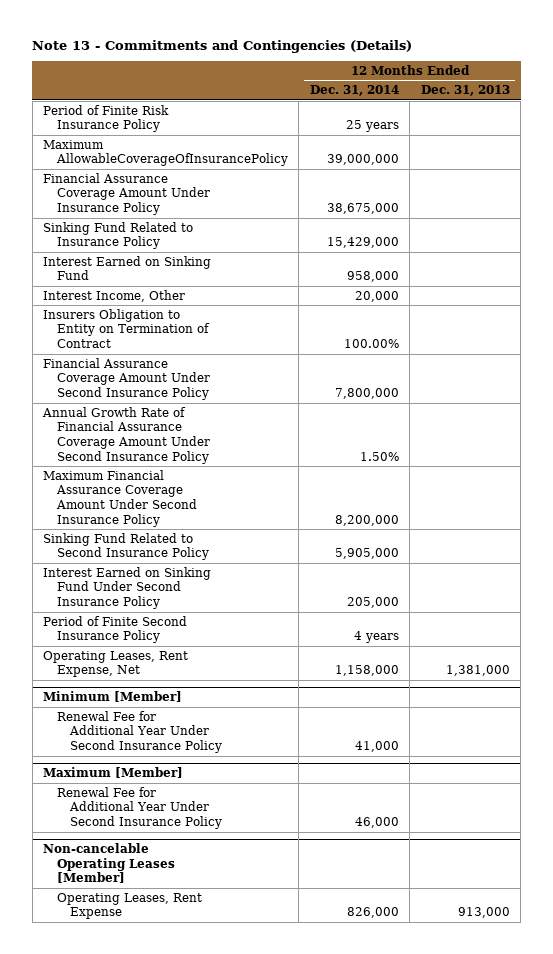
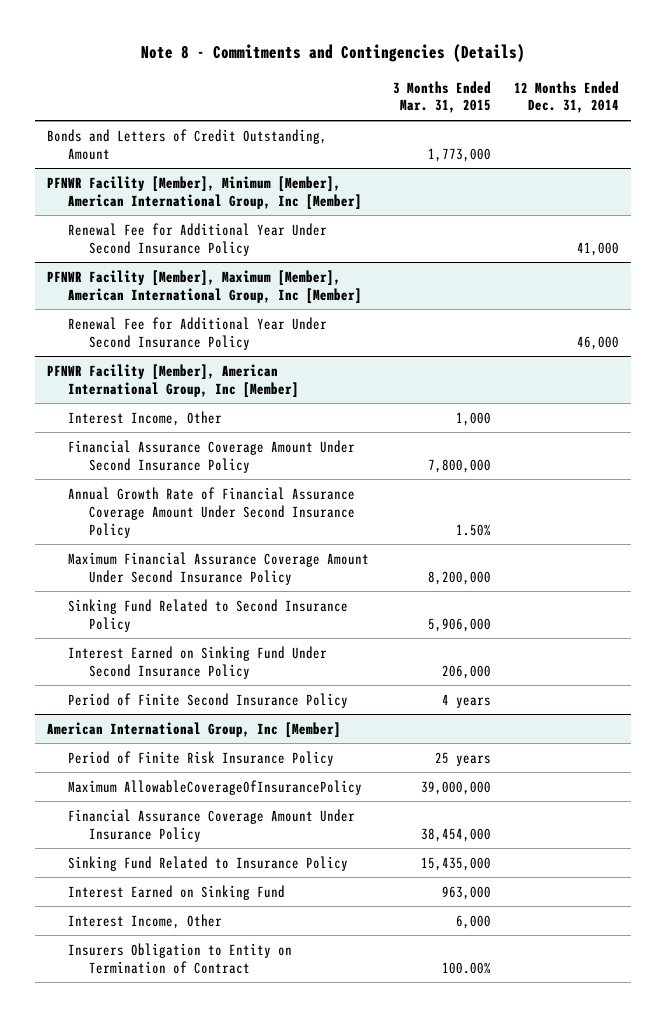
[32,39,413,53] Note 13 - Commitments and Contingencies (Details) -> [141,44,526,63] Note 8 - Commitments and Contingencies (Details)
[420,85,510,97] Dec. 31, 2013 -> none
none -> [392,80,491,114] 3 Months Ended Mar. 31, 2015
[43,104,170,133] Period of Finite Risk Insurance Policy -> none
[43,139,288,167] Maximum AllowableCoverageOfInsurancePolicy -> none
[43,172,210,216] Financial Assurance Coverage Amount Under Insurance Policy -> none
[43,221,194,250] Sinking Fund Related to Insurance Policy -> none
[43,255,212,281] Interest Earned on Sinking Fund -> none
[43,289,186,302] Interest Income, Other -> none
[43,308,210,349] Insurers Obligation to Entity on Termination of Contract -> none
[43,357,210,401] Financial Assurance Coverage Amount Under Second Insurance Policy -> none
[42,406,210,464] Annual Growth Rate of Financial Assurance Coverage Amount Under Second Insurance Policy -> none
[43,469,197,527] Maximum Financial Assurance Coverage Amount Under Second Insurance Policy -> none
[43,532,209,561] Sinking Fund Related to Second Insurance Policy -> none
[43,566,212,610] Interest Earned on Sinking Fund Under Second Insurance Policy -> none
[43,615,188,644] Period of Finite Second Insurance Policy -> none
[43,650,189,678] Operating Leases, Rent Expense, Net -> none
none -> [47,128,328,160] Bonds and Letters of Credit Outstanding, Amount
[43,691,183,703] Minimum [Member] -> [47,175,362,210] PFNWR Facility [Member], Minimum [Member], American International Group, Inc [Member]
[43,767,184,779] Maximum [Member] -> [47,269,362,304] PFNWR Facility [Member], Maximum [Member], American International Group, Inc [Member]
[43,843,175,884] Non-cancelable Operating Leases [Member] -> none
[56,892,202,920] Operating Leases, Rent Expense -> none
none -> [47,363,299,398] PFNWR Facility [Member], American International Group, Inc [Member]
none -> [67,410,222,426] Interest Income, Other
none -> [67,439,355,473] Financial Assurance Coverage Amount Under Second Insurance Policy
none -> [67,486,355,538] Annual Growth Rate of Financial Assurance Coverage Amount Under Second Insurance Policy
none -> [67,551,369,585] Maximum Financial Assurance Coverage Amount Under Second Insurance Policy
none -> [67,598,348,632] Sinking Fund Related to Second Insurance Policy
none -> [67,645,327,679] Interest Earned on Sinking Fund Under Second Insurance Policy
none -> [67,692,348,708] Period of Finite Second Insurance Policy
none -> [47,721,342,738] American International Group, Inc [Member]
none -> [67,750,334,766] Period of Finite Risk Insurance Policy
none -> [67,779,362,795] Maximum AllowableCoverageOfInsurancePolicy
none -> [67,808,355,842] Financial Assurance Coverage Amount Under Insurance Policy
none -> [67,855,348,871] Sinking Fund Related to Insurance Policy
none -> [67,884,285,900] Interest Earned on Sinking Fund
none -> [67,913,222,929] Interest Income, Other
none -> [67,942,292,974] Insurers Obligation to Entity on Termination of Contract

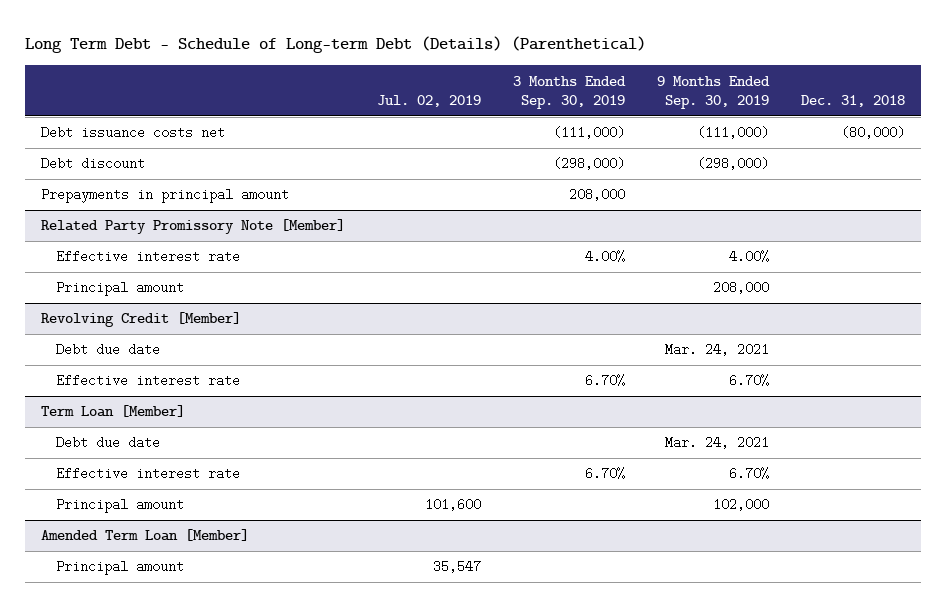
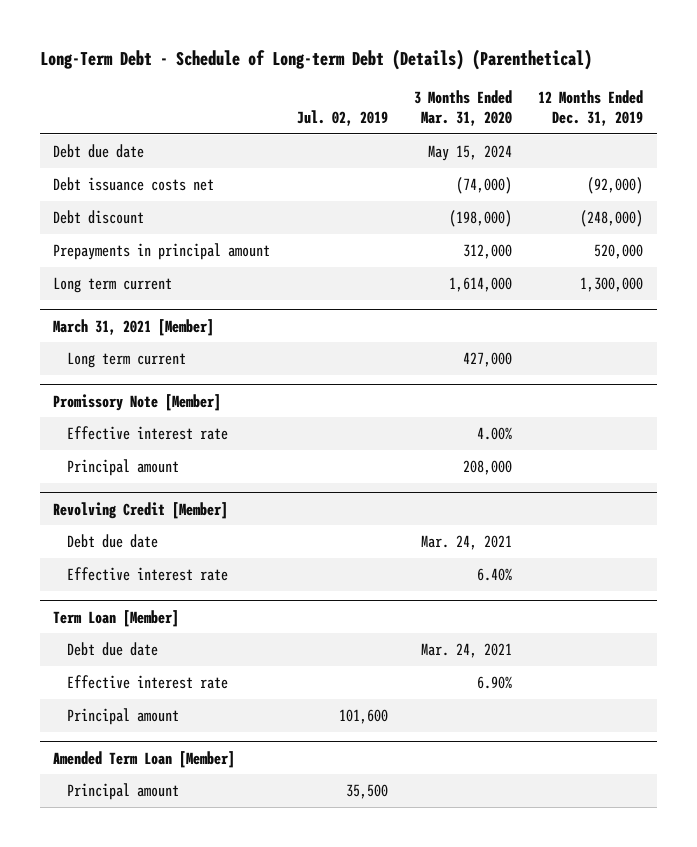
[24,36,646,54] Long Term Debt - Schedule of Long-term Debt (Details) (Parenthetical) -> [39,49,592,71] Long-Term Debt - Schedule of Long-term Debt (Details) (Parenthetical)
[513,75,627,109] 3 Months Ended Sep. 30, 2019 -> none
[657,75,771,109] 9 Months Ended Sep. 30, 2019 -> none
[801,94,906,107] Dec. 31, 2018 -> none
none -> [413,90,512,126] 3 Months Ended Mar. 31, 2020
none -> [538,90,644,126] 12 Months Ended Dec. 31, 2019
none -> [53,143,145,158] Debt due date
none -> [53,276,173,293] Long term current
none -> [53,318,215,336] March 31, 2021 [Member]
none -> [67,351,187,368] Long term current
[40,219,345,235] Related Party Promissory Note [Member] -> [53,393,222,411] Promissory Note [Member]
[432,560,481,574] 35,547 -> [345,783,388,799] 35,500

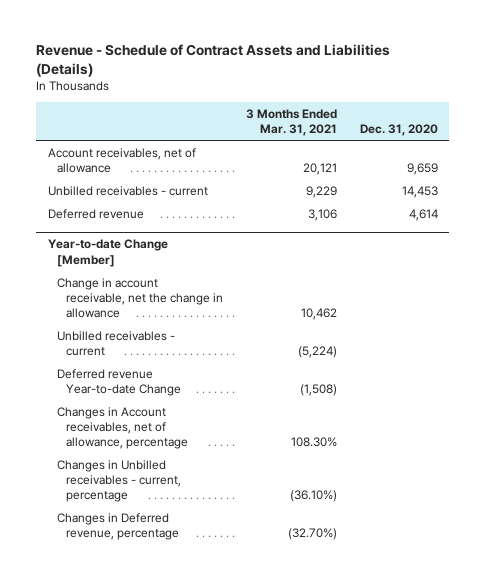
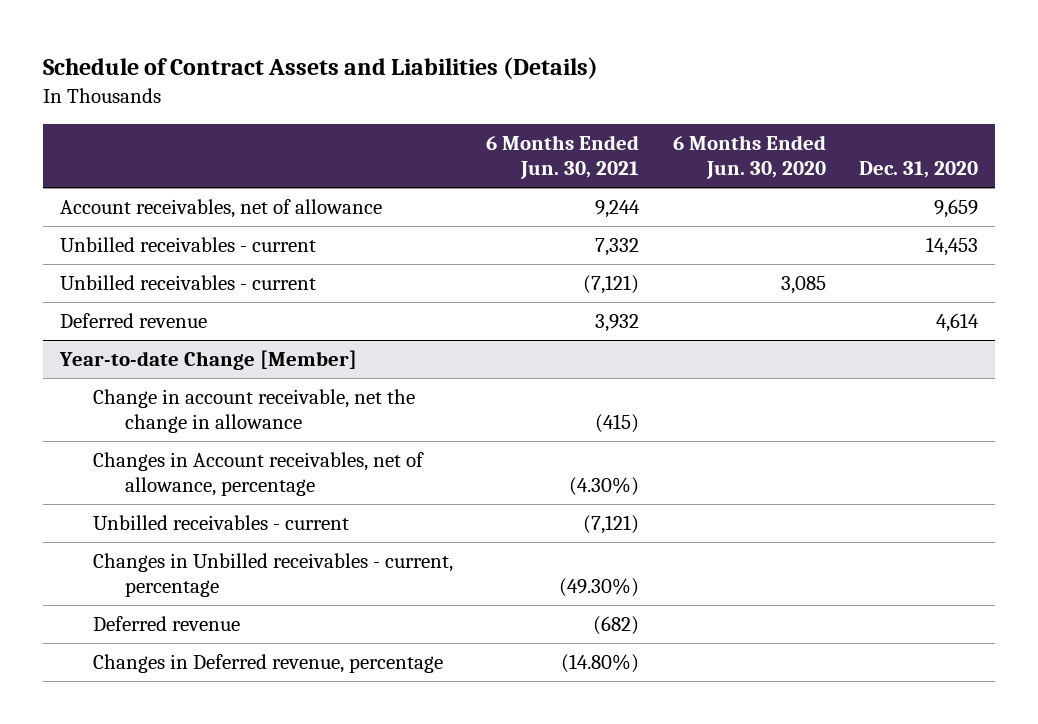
[36,43,391,77] Revenue - Schedule of Contract Assets and Liabilities (Details) -> [43,57,599,80] Schedule of Contract Assets and Liabilities (Details)
[245,108,337,136] 3 Months Ended Mar. 31, 2021 -> none
none -> [486,134,640,180] 6 Months Ended Jun. 30, 2021
none -> [672,134,826,180] 6 Months Ended Jun. 30, 2020
none -> [60,274,317,290] Unbilled receivables - current
[56,368,182,396] Deferred revenue Year-to-date Change -> none
[56,330,175,356] Unbilled receivables - current -> [92,514,349,530] Unbilled receivables - current
none -> [92,615,240,631] Deferred revenue

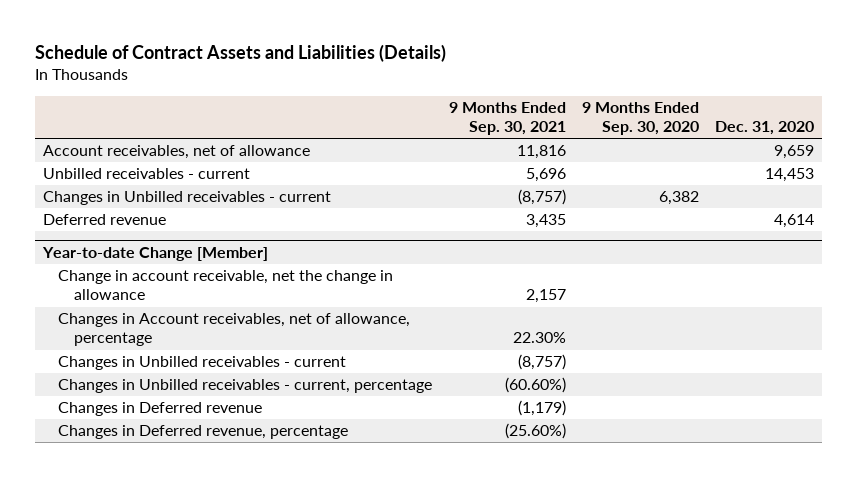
[486,134,640,180] 6 Months Ended Jun. 30, 2021 -> none
[672,134,826,180] 6 Months Ended Jun. 30, 2020 -> none
none -> [448,102,566,136] 9 Months Ended Sep. 30, 2021
none -> [581,102,699,136] 9 Months Ended Sep. 30, 2020
[60,274,317,290] Unbilled receivables - current -> [43,191,332,206] Changes in Unbilled receivables - current
[92,514,349,530] Unbilled receivables - current -> [58,356,347,371] Changes in Unbilled receivables - current
[92,615,240,631] Deferred revenue -> [58,402,263,417] Changes in Deferred revenue

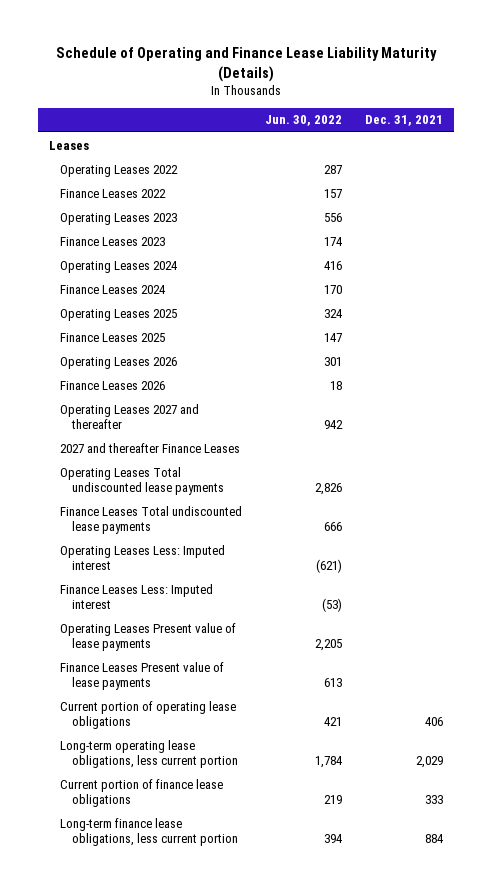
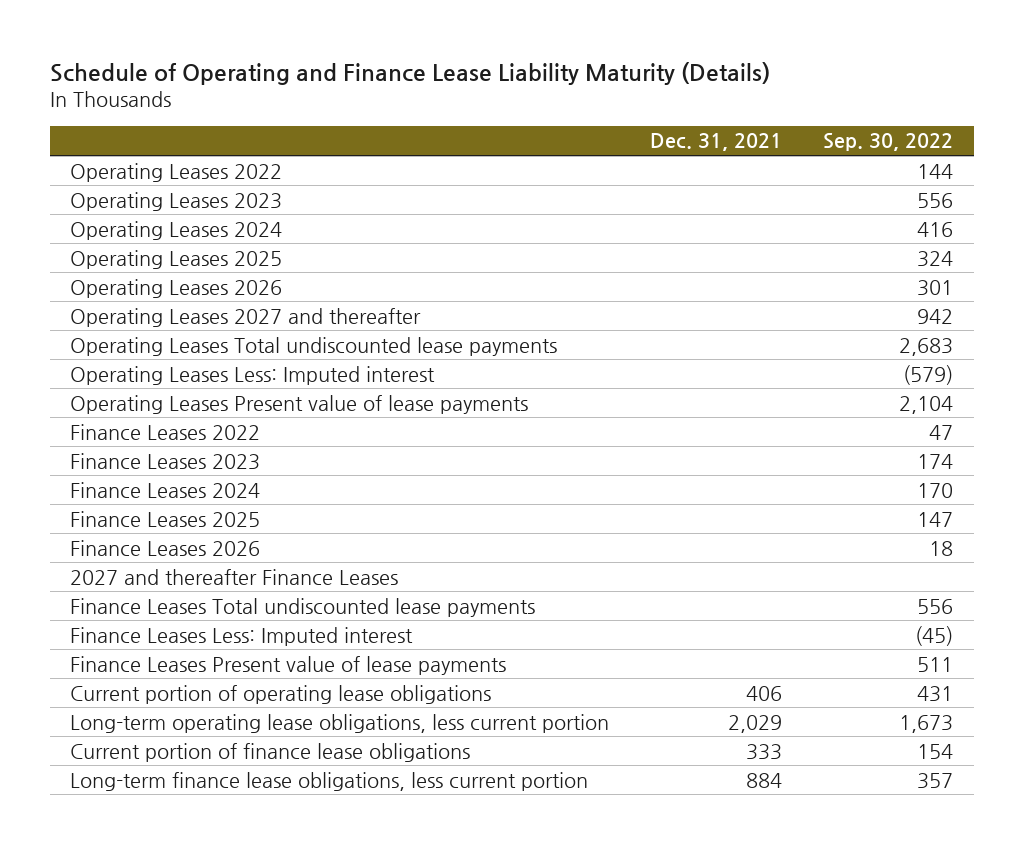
[264,115,342,127] Jun. 30, 2022 -> none
none -> [823,133,954,152] Sep. 30, 2022
[49,140,90,150] Leases -> none
[60,188,167,198] Finance Leases 2022 -> [70,423,261,440] Finance Leases 2022
[60,236,166,246] Finance Leases 2023 -> [70,452,261,470] Finance Leases 2023
[60,284,167,294] Finance Leases 2024 -> [70,481,261,498] Finance Leases 2024
[60,332,166,342] Finance Leases 2025 -> [70,510,261,527] Finance Leases 2025
[60,380,166,390] Finance Leases 2026 -> [70,539,261,556] Finance Leases 2026
[60,442,241,453] 2027 and thereafter Finance Leases -> [70,568,399,585] 2027 and thereafter Finance Leases
[60,505,243,534] Finance Leases Total undiscounted lease payments -> [70,597,536,617] Finance Leases Total undiscounted lease payments
[60,583,214,609] Finance Leases Less: Imputed interest -> [70,626,414,646] Finance Leases Less: Imputed interest

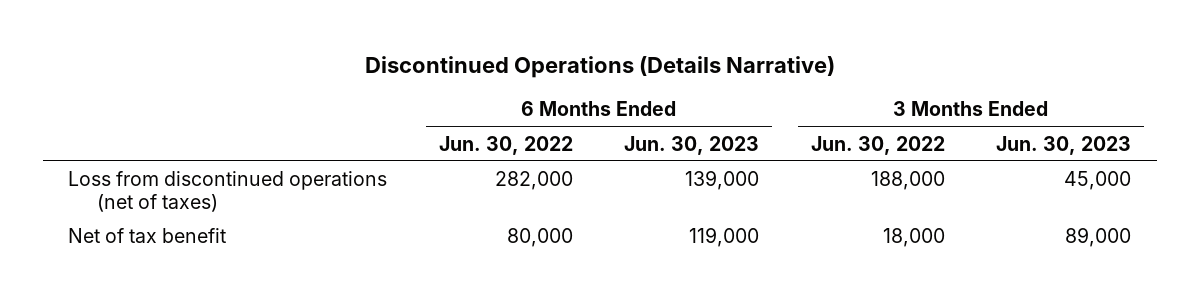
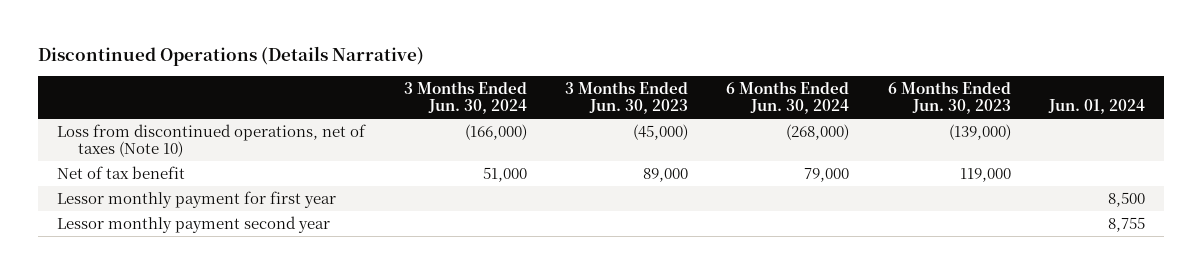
[438,135,573,155] Jun. 30, 2022 -> none
[810,135,945,155] Jun. 30, 2022 -> none
none -> [403,80,527,115] 3 Months Ended Jun. 30, 2024
none -> [726,80,850,115] 6 Months Ended Jun. 30, 2024
none -> [1048,99,1146,115] Jun. 01, 2024
[68,171,388,213] Loss from discontinued operations (net of taxes) -> [57,123,367,158] Loss from discontinued operations, net of taxes (Note 10)
[685,170,760,191] 139,000 -> [948,123,1011,140] (139,000)
[1064,171,1132,191] 45,000 -> [632,123,688,140] (45,000)
none -> [57,190,337,208] Lessor monthly payment for first year
none -> [57,215,331,233] Lessor monthly payment second year

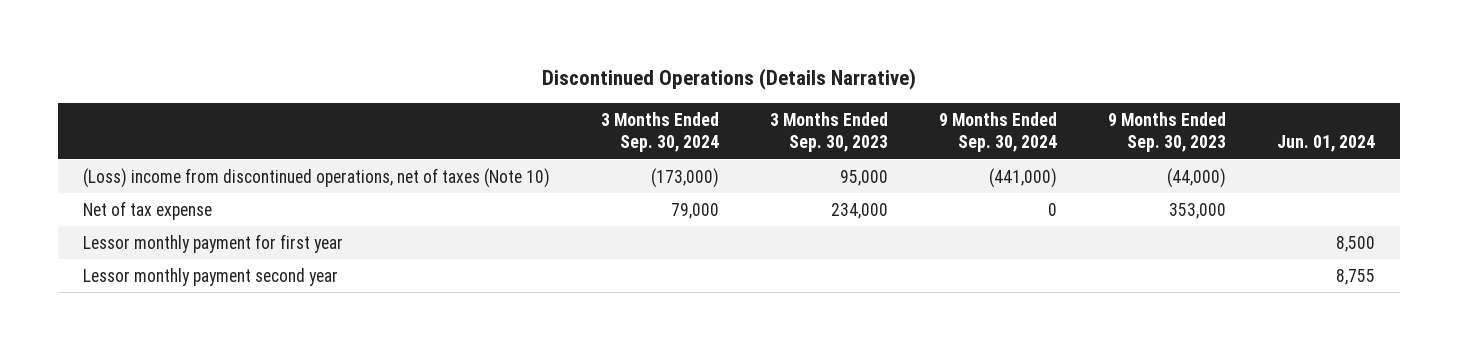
[403,80,527,115] 3 Months Ended Jun. 30, 2024 -> none
[564,80,688,115] 3 Months Ended Jun. 30, 2023 -> none
[726,80,850,115] 6 Months Ended Jun. 30, 2024 -> none
[887,80,1011,115] 6 Months Ended Jun. 30, 2023 -> none
none -> [600,111,719,153] 3 Months Ended Sep. 30, 2024
none -> [769,111,888,153] 3 Months Ended Sep. 30, 2023
none -> [938,111,1057,153] 9 Months Ended Sep. 30, 2024
none -> [1107,111,1226,153] 9 Months Ended Sep. 30, 2023
[57,123,367,158] Loss from discontinued operations, net of taxes (Note 10) -> [83,168,551,189] (Loss) income from discontinued operations, net of taxes (Note 10)
[57,165,186,179] Net of tax benefit -> [83,201,213,221] Net of tax expense

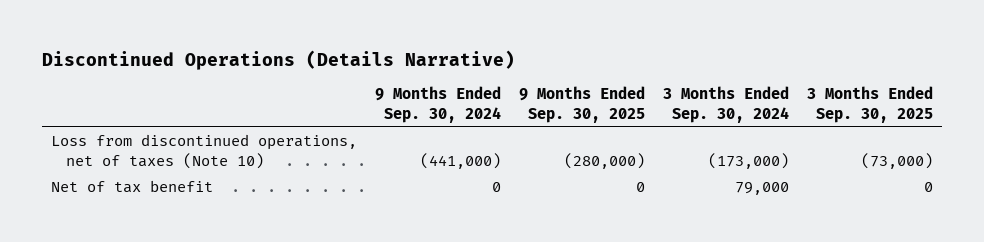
[769,111,888,153] 3 Months Ended Sep. 30, 2023 -> none
[1107,111,1226,153] 9 Months Ended Sep. 30, 2023 -> none
[1276,135,1375,153] Jun. 01, 2024 -> none
none -> [519,86,646,123] 9 Months Ended Sep. 30, 2025
none -> [806,86,933,123] 3 Months Ended Sep. 30, 2025
[83,234,344,254] Lessor monthly payment for first year -> none
[83,268,339,287] Lessor monthly payment second year -> none
[83,168,551,189] (Loss) income from discontinued operations, net of taxes (Note 10) -> [51,134,358,170] Loss from discontinued operations, net of taxes (Note 10)
[83,201,213,221] Net of tax expense -> [51,180,214,194] Net of tax benefit

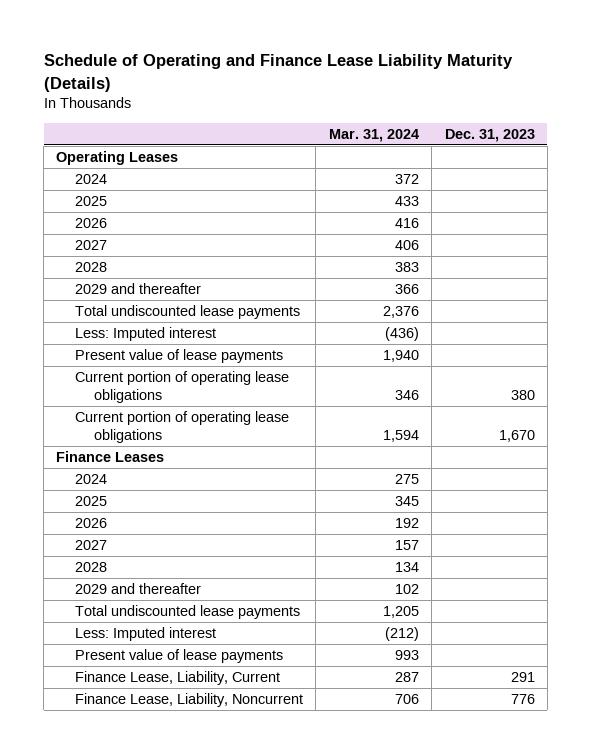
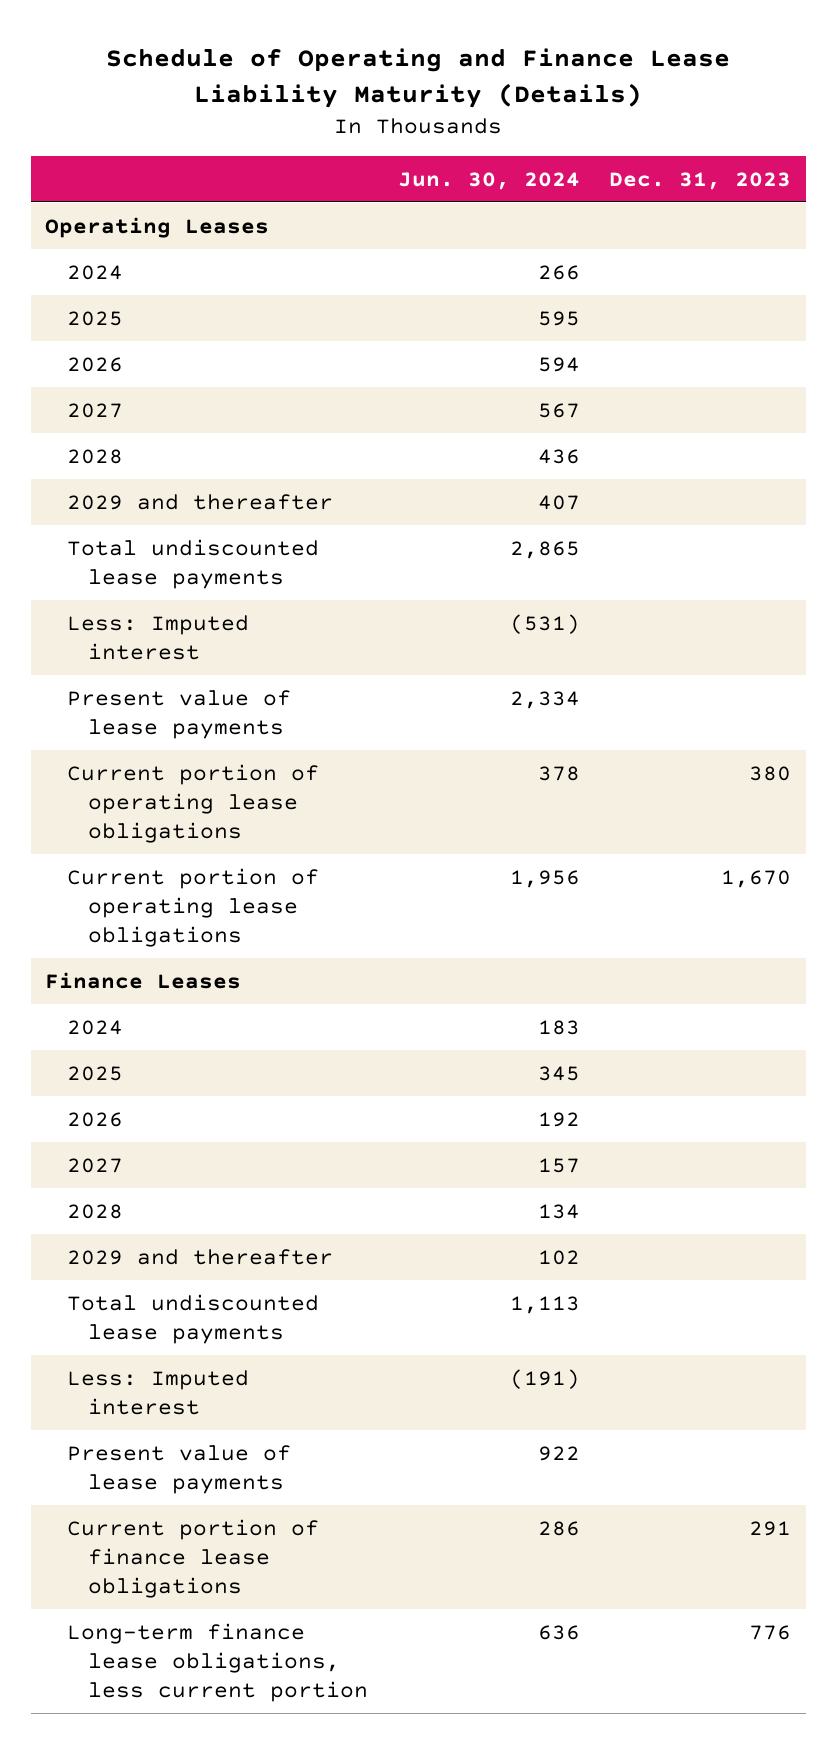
[328,128,419,142] Mar. 31, 2024 -> none
none -> [397,171,580,190] Jun. 30, 2024
[75,671,281,686] Finance Lease, Liability, Current -> [66,1518,319,1599] Current portion of finance lease obligations
[75,693,304,708] Finance Lease, Liability, Noncurrent -> [66,1622,369,1703] Long-term finance lease obligations, less current portion

